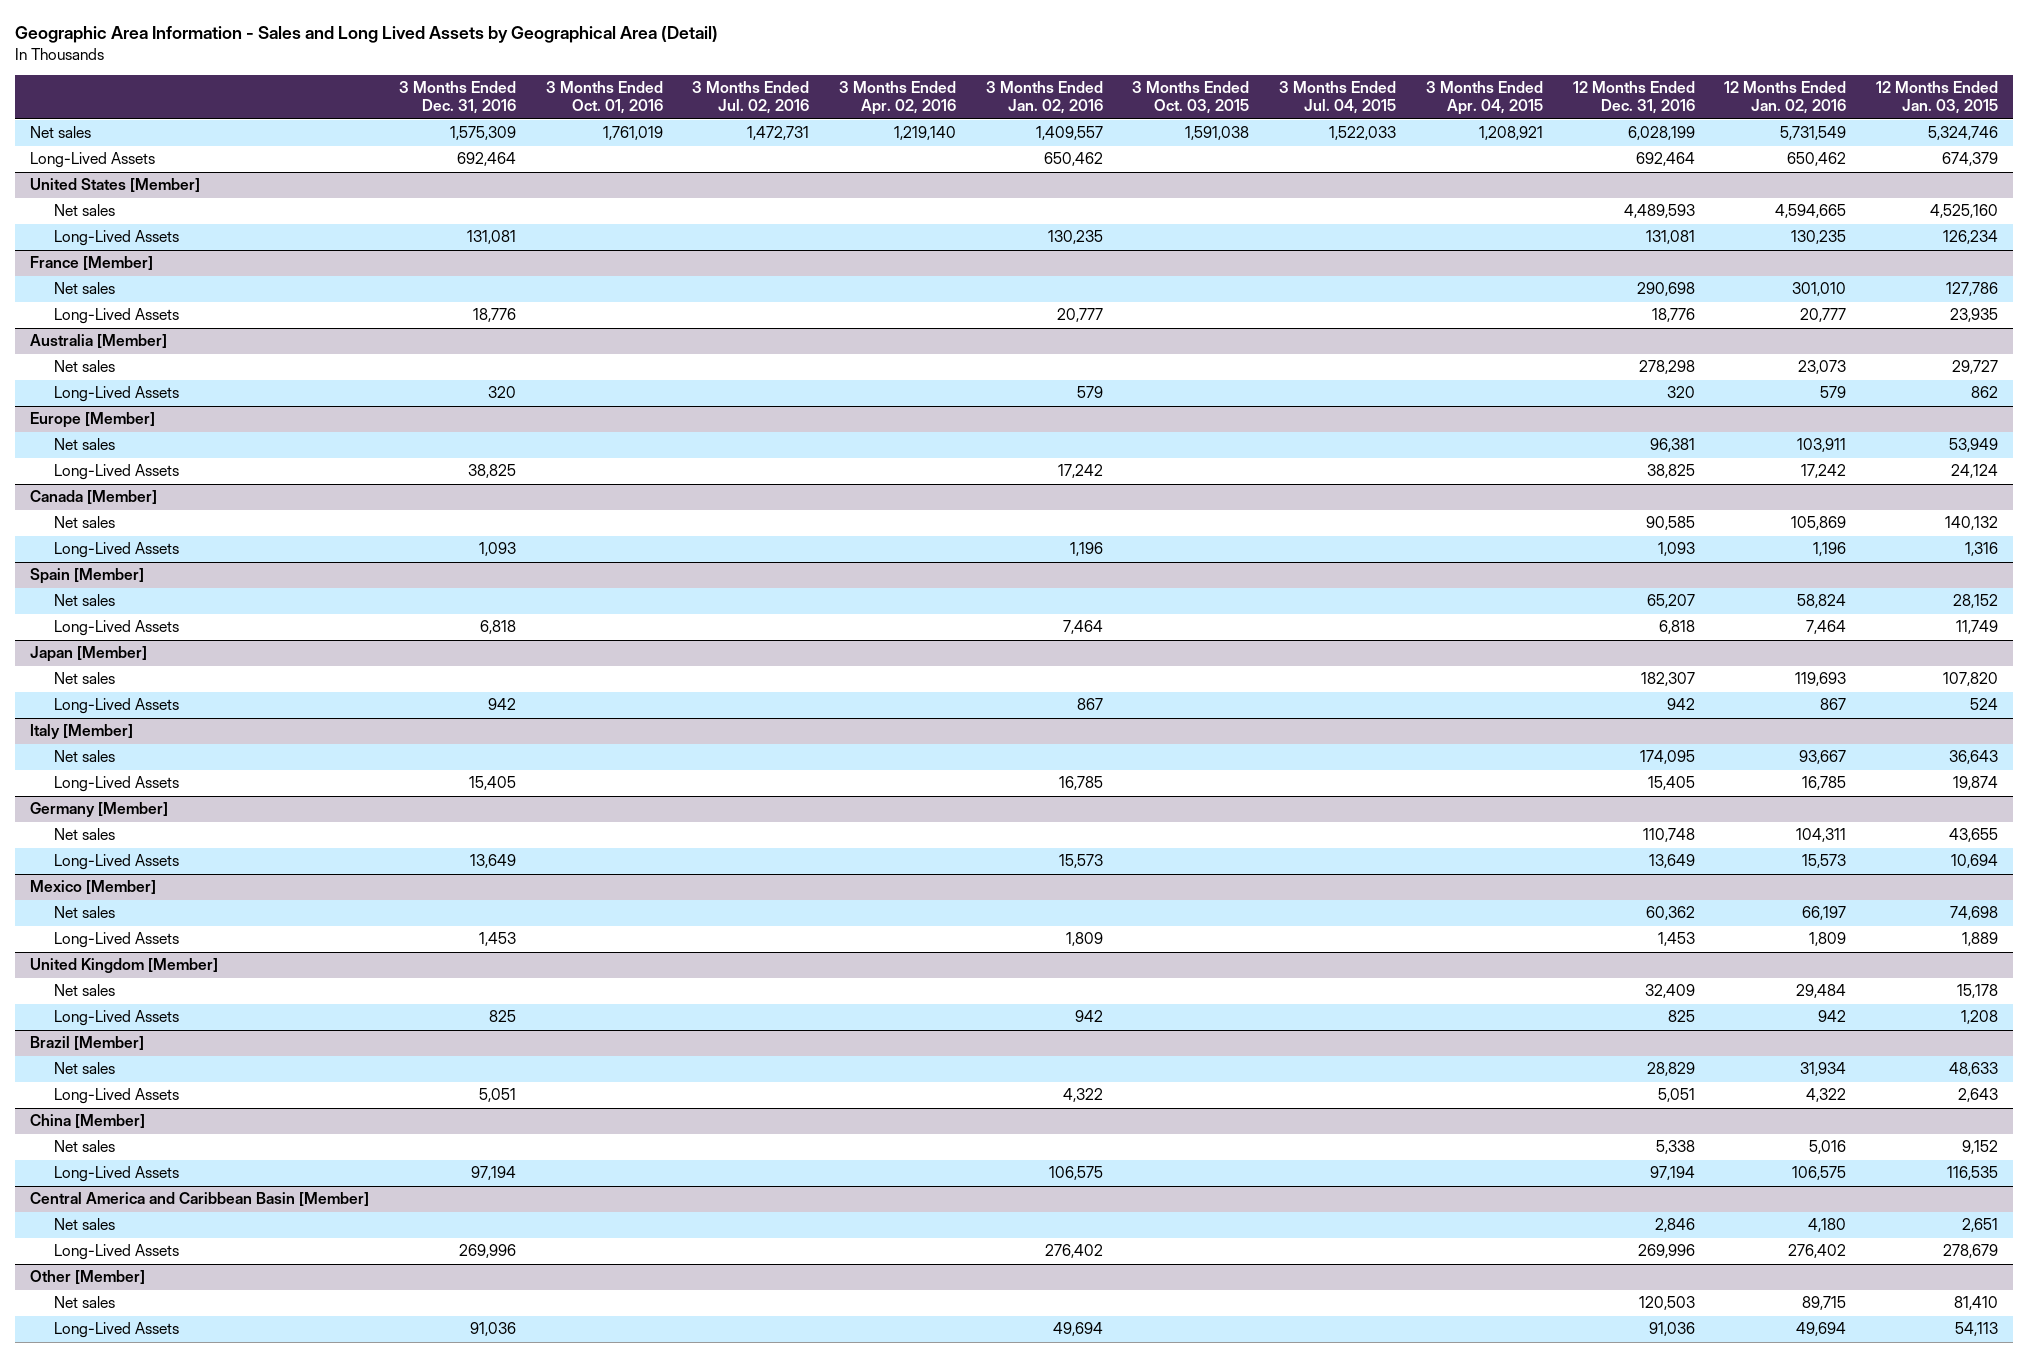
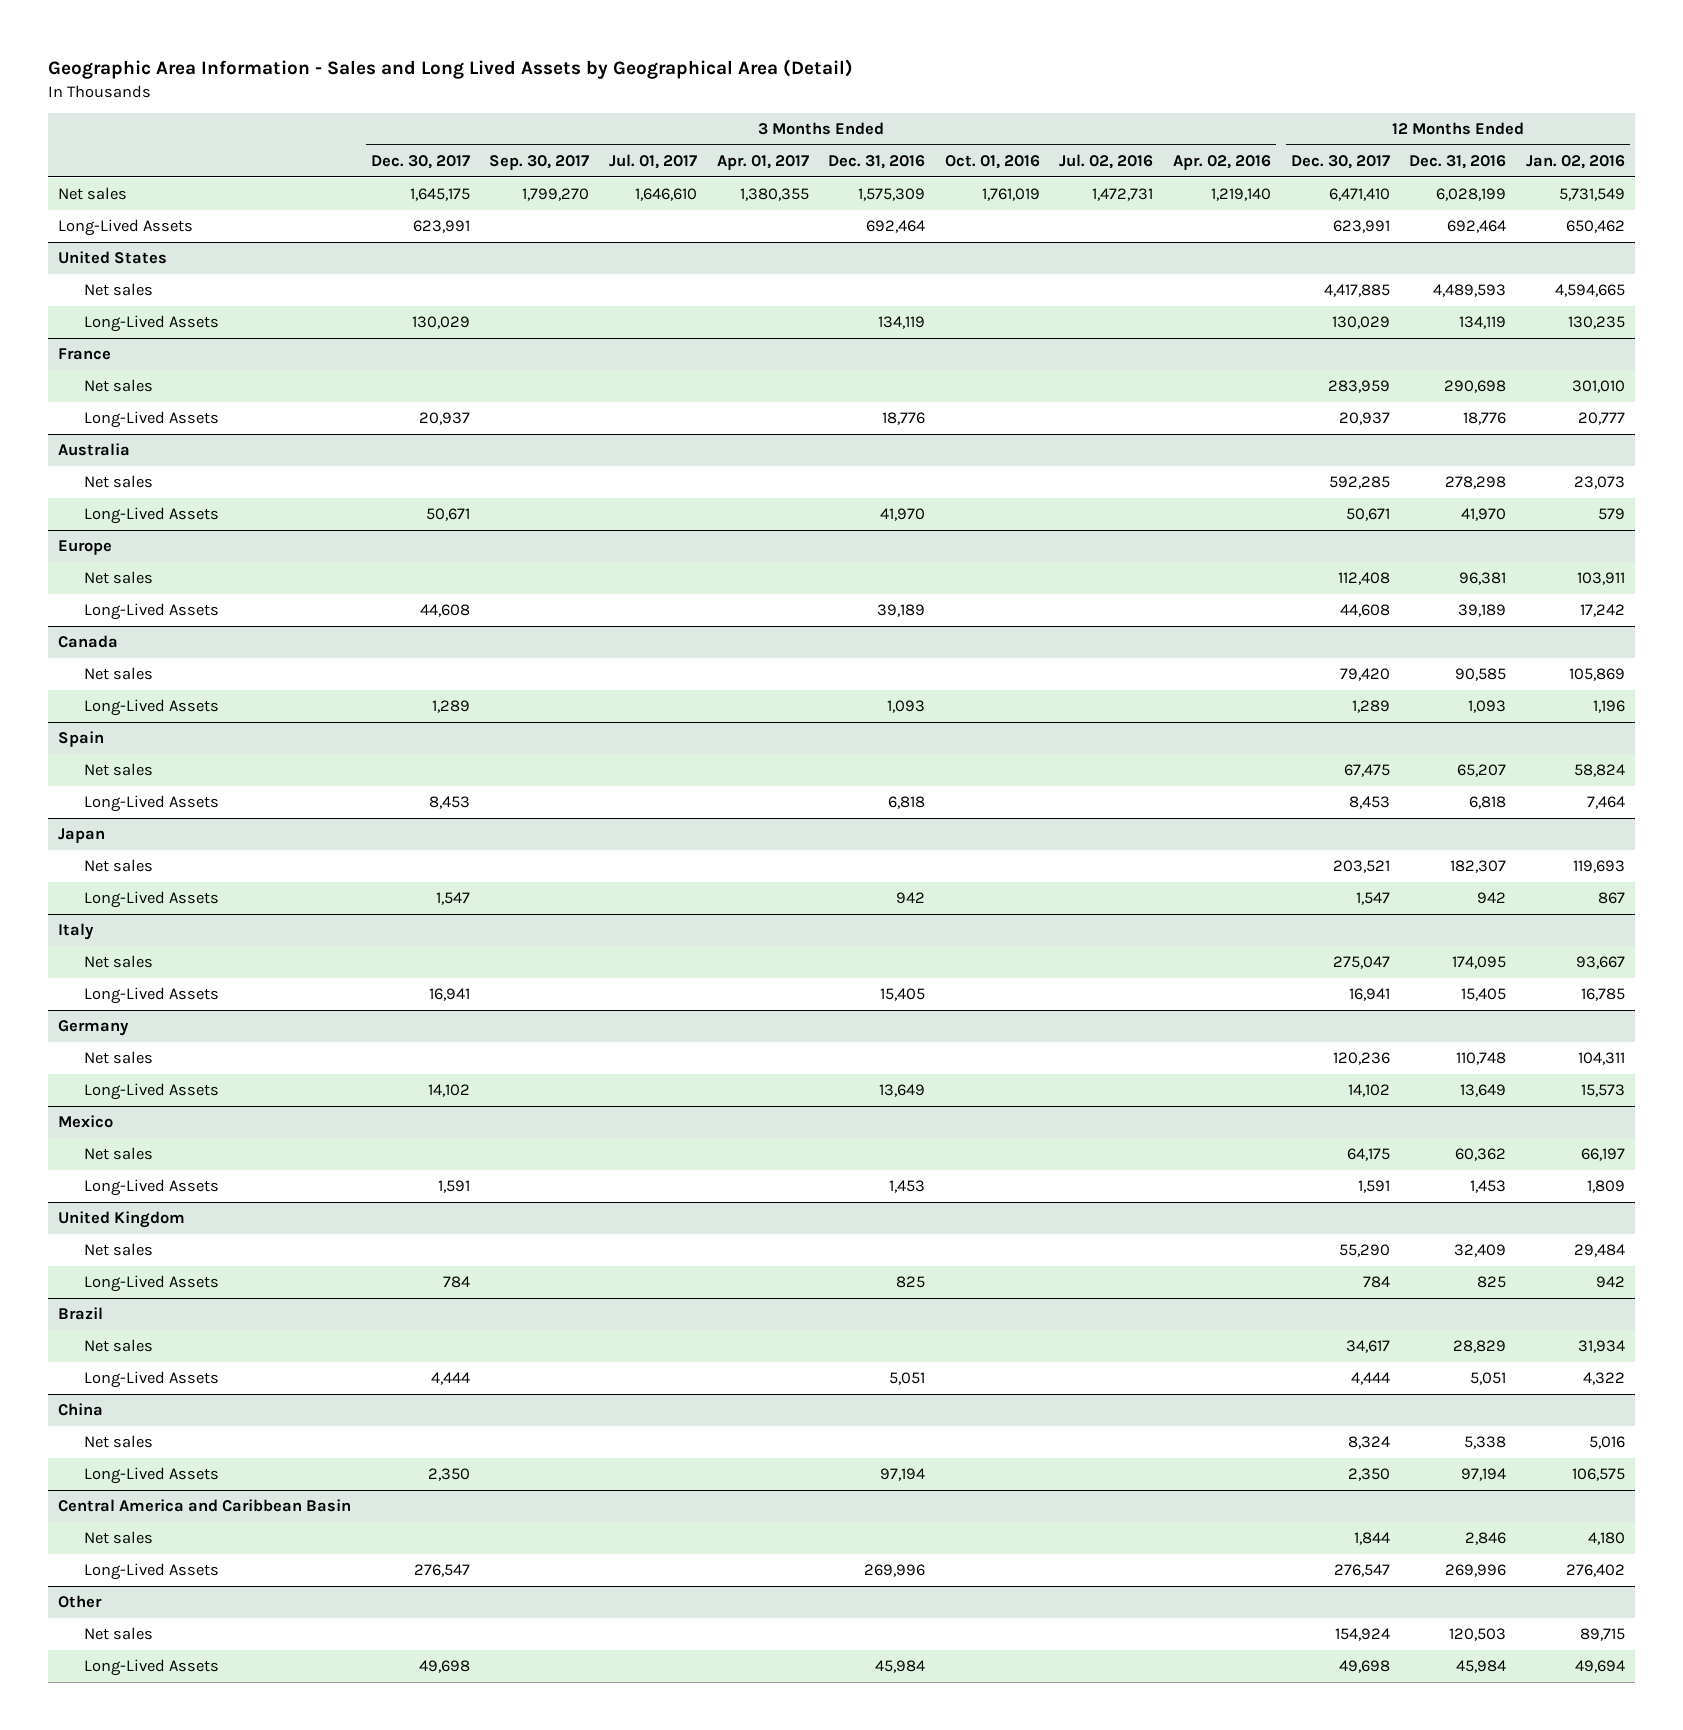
[985,81,1103,115] 3 Months Ended Jan. 02, 2016 -> none
[1132,81,1250,115] 3 Months Ended Oct. 03, 2015 -> none
[1279,81,1397,115] 3 Months Ended Jul. 04, 2015 -> none
[1425,81,1543,116] 3 Months Ended Apr. 04, 2015 -> none
[1876,81,1999,115] 12 Months Ended Jan. 03, 2015 -> none
none -> [370,155,470,170] Dec. 30, 2017
none -> [489,155,590,171] Sep. 30, 2017
none -> [609,154,698,170] Jul. 01, 2017
none -> [716,155,809,171] Apr. 01, 2017
none -> [1290,155,1390,170] Dec. 30, 2017
[30,178,201,193] United States [Member] -> [58,251,168,265] United States
[466,230,516,245] 131,081 -> [878,316,926,330] 134,119
[1645,230,1695,245] 131,081 -> [1459,316,1507,330] 134,119
[30,256,154,271] France [Member] -> [58,348,112,361] France
[30,334,168,349] Australia [Member] -> [58,443,131,457] Australia
[487,386,516,399] 320 -> [880,508,926,522] 41,970
[1666,386,1695,399] 320 -> [1461,508,1507,522] 41,970
[30,412,156,429] Europe [Member] -> [58,540,113,556] Europe
[467,464,516,479] 38,825 -> [877,604,926,618] 39,189
[1646,464,1695,479] 38,825 -> [1458,604,1507,618] 39,189
[30,490,158,505] Canada [Member] -> [58,635,119,649] Canada
[30,568,145,585] Spain [Member] -> [58,731,105,748] Spain
[30,646,148,663] Japan [Member] -> [58,828,106,844] Japan
[30,724,134,740] Italy [Member] -> [58,923,95,941] Italy
[30,802,169,818] Germany [Member] -> [58,1020,130,1037] Germany
[30,880,157,895] Mexico [Member] -> [58,1115,114,1129] Mexico
[30,958,219,974] United Kingdom [Member] -> [58,1211,186,1229] United Kingdom
[30,1036,145,1051] Brazil [Member] -> [58,1307,104,1321] Brazil
[30,1114,146,1129] China [Member] -> [58,1403,104,1417] China
[30,1192,370,1207] Central America and Caribbean Basin [Member] -> [58,1499,352,1513] Central America and Caribbean Basin
[30,1270,146,1285] Other [Member] -> [58,1595,103,1609] Other
[469,1322,516,1337] 91,036 -> [875,1660,926,1674] 45,984
[1648,1322,1695,1337] 91,036 -> [1456,1660,1507,1674] 45,984

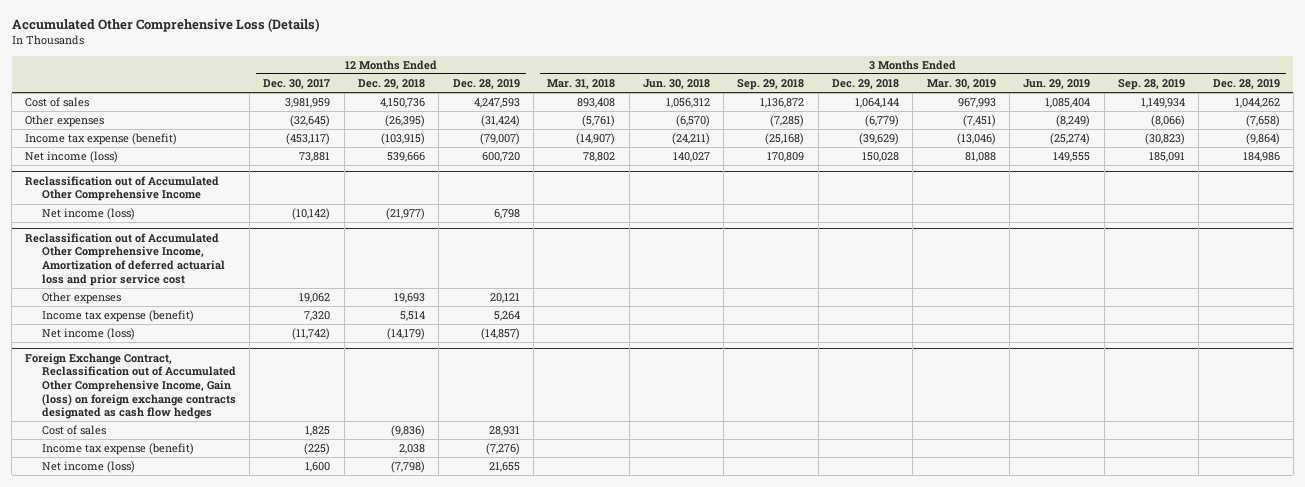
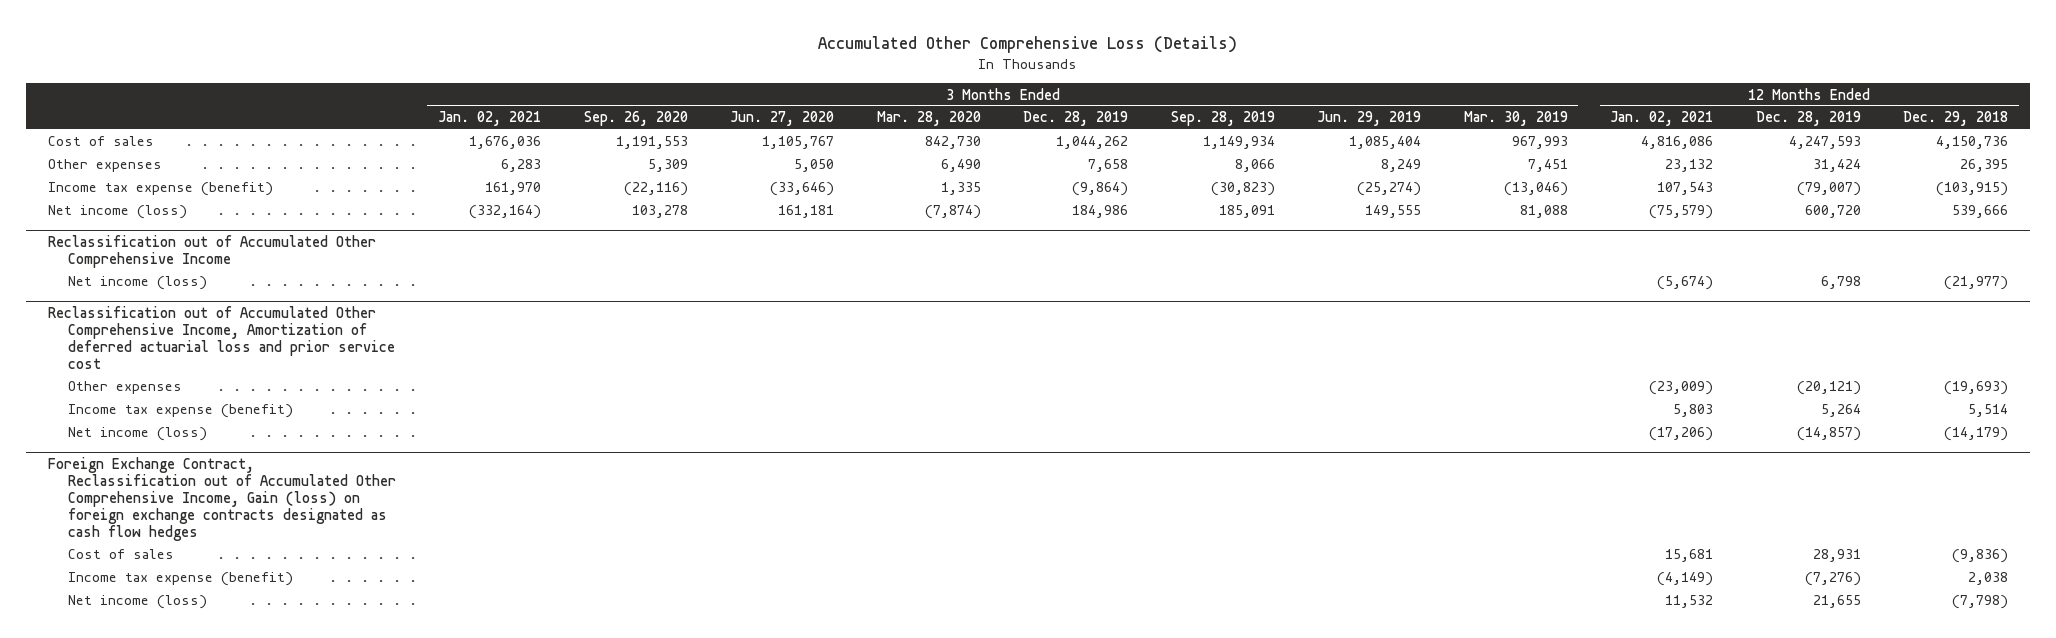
[263,79,331,90] Dec. 30, 2017 -> none
[547,79,616,90] Mar. 31, 2018 -> none
[642,79,710,90] Jun. 30, 2018 -> none
[737,79,805,91] Sep. 29, 2018 -> none
[832,79,900,90] Dec. 29, 2018 -> none
none -> [438,111,542,127] Jan. 02, 2021
none -> [583,111,688,127] Sep. 26, 2020
none -> [730,111,835,127] Jun. 27, 2020
none -> [876,111,981,127] Mar. 28, 2020
none -> [1610,111,1714,127] Jan. 02, 2021
[384,115,425,128] (26,395) -> [1960,159,2009,173] 26,395
[480,115,520,128] (31,424) -> [1812,159,1861,173] 31,424
[962,115,996,128] (7,451) -> [1527,159,1568,173] 7,451
[1056,115,1091,128] (8,249) -> [1381,159,1422,173] 8,249
[1150,115,1185,128] (8,066) -> [1234,159,1275,173] 8,066
[1245,115,1280,128] (7,658) -> [1088,159,1129,173] 7,658
[393,293,425,304] 19,693 -> [1944,381,2009,396] (19,693)
[489,293,520,304] 20,121 -> [1796,381,1861,396] (20,121)

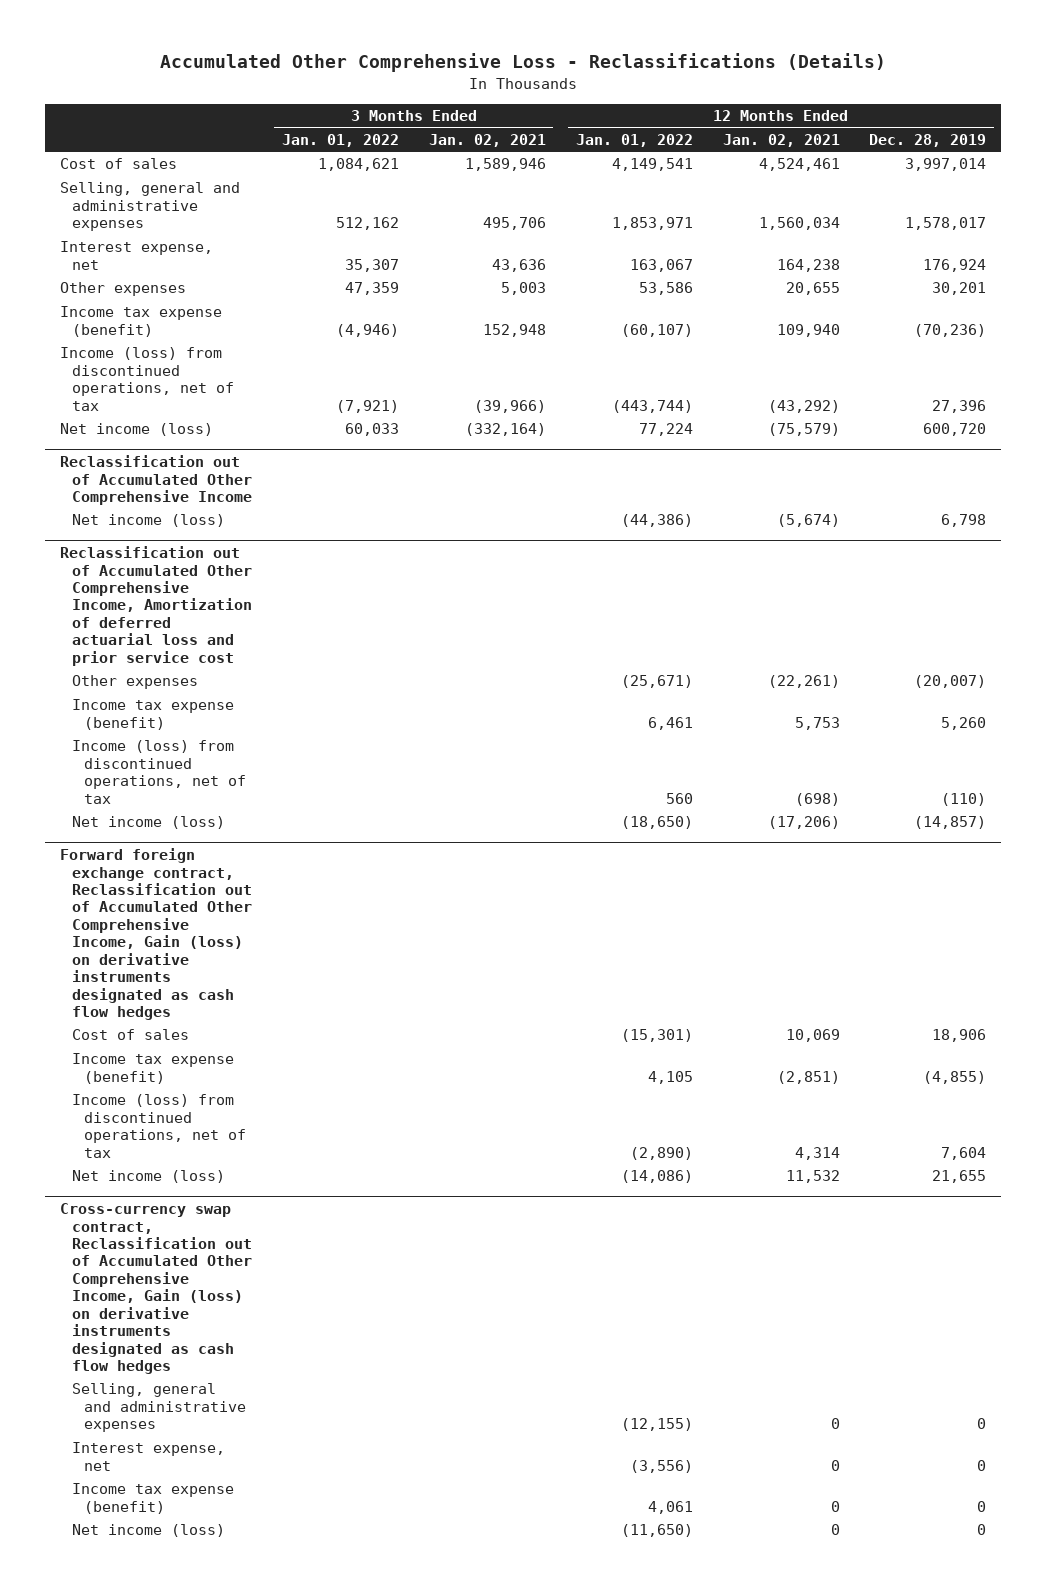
[818,36,1238,54] Accumulated Other Comprehensive Loss (Details) -> [160,53,887,73] Accumulated Other Comprehensive Loss - Reclassifications (Details)
[583,111,688,127] Sep. 26, 2020 -> none
[730,111,835,127] Jun. 27, 2020 -> none
[876,111,981,127] Mar. 28, 2020 -> none
[1023,111,1129,127] Dec. 28, 2019 -> none
[1170,111,1275,127] Sep. 28, 2019 -> none
[1317,111,1422,127] Jun. 29, 2019 -> none
[1463,111,1568,127] Mar. 30, 2019 -> none
[1903,111,2009,127] Dec. 29, 2018 -> none
none -> [281,133,399,147] Jan. 01, 2022
none -> [575,133,693,147] Jan. 01, 2022
[469,136,542,150] 1,676,036 -> [464,158,546,172] 1,589,946
[1641,136,1714,150] 4,816,086 -> [758,158,840,172] 4,524,461
[1788,136,1861,150] 4,247,593 -> [905,158,987,172] 3,997,014
none -> [59,182,240,232] Selling, general and administrative expenses
none -> [59,241,213,270] Interest expense, net
[501,159,542,173] 6,283 -> [500,282,546,296] 5,003
[1665,159,1714,173] 23,132 -> [785,282,840,296] 20,655
[1812,159,1861,173] 31,424 -> [932,282,987,296] 30,201
[485,182,542,196] 161,970 -> [482,323,546,337] 152,948
[1657,182,1714,196] 107,543 -> [776,323,840,337] 109,940
[1796,182,1861,197] (79,007) -> [914,323,987,337] (70,236)
none -> [59,347,234,411] Income (loss) from discontinued operations, net of tax
[1649,381,1714,396] (23,009) -> [767,675,840,689] (22,261)
[1796,381,1861,396] (20,121) -> [914,675,987,689] (20,007)
[1673,404,1714,418] 5,803 -> [794,716,840,730] 5,753
[1820,404,1861,418] 5,264 -> [941,716,987,730] 5,260
none -> [71,740,246,804] Income (loss) from discontinued operations, net of tax
[47,456,396,541] Foreign Exchange Contract, Reclassification out of Accumulated Other Comprehensive Income, Gain (loss) on foreign exchange contracts designated as cash flow hedges -> [59,848,252,1021] Forward foreign exchange contract, Reclassification out of Accumulated Other Comprehensive Income, Gain (loss) on derivative instruments designated as cash flow hedges
[1665,549,1714,563] 15,681 -> [785,1029,840,1043] 10,069
[1812,549,1861,563] 28,931 -> [932,1029,987,1043] 18,906
[1657,572,1714,587] (4,149) -> [776,1070,840,1084] (2,851)
[1804,572,1861,587] (7,276) -> [923,1070,987,1084] (4,855)
none -> [71,1094,246,1158] Income (loss) from discontinued operations, net of tax
none -> [59,1203,252,1375] Cross-currency swap contract, Reclassification out of Accumulated Other Comprehensive Income, Gain (loss) on derivative instruments designated as cash flow hedges
none -> [71,1383,246,1433] Selling, general and administrative expenses
none -> [71,1442,225,1471] Interest expense, net
none -> [71,1483,234,1514] Income tax expense (benefit)
none -> [71,1524,225,1538] Net income (loss)

